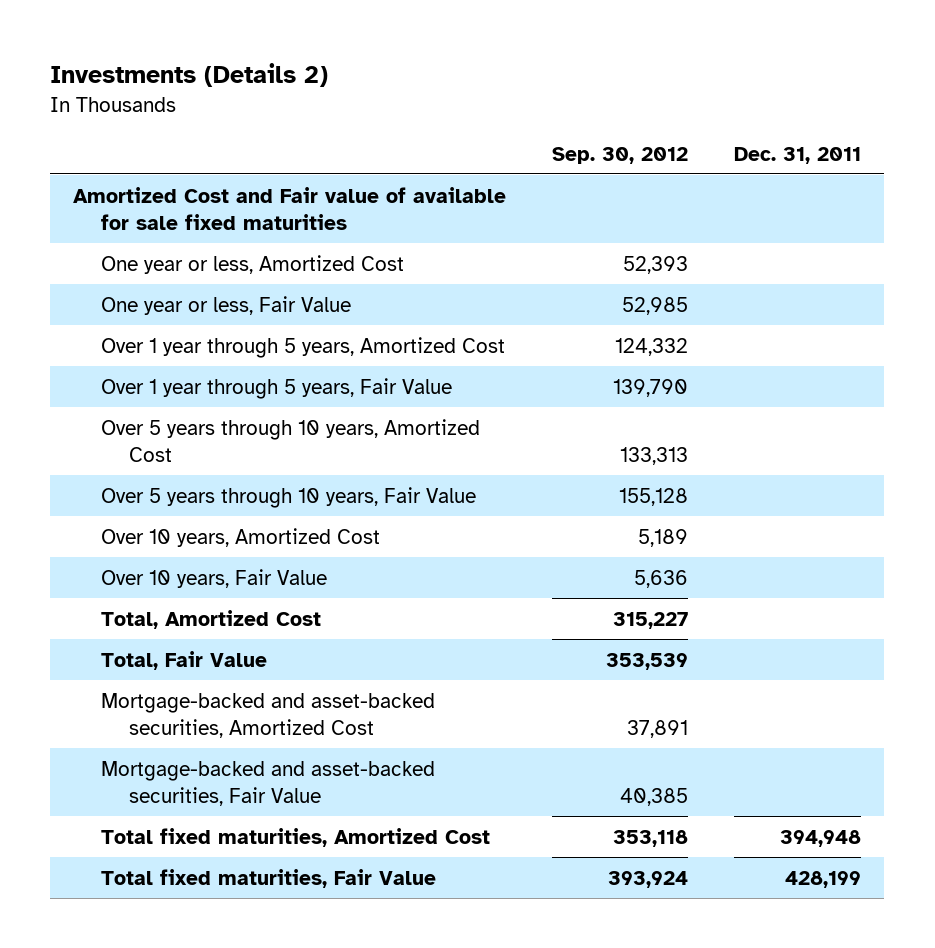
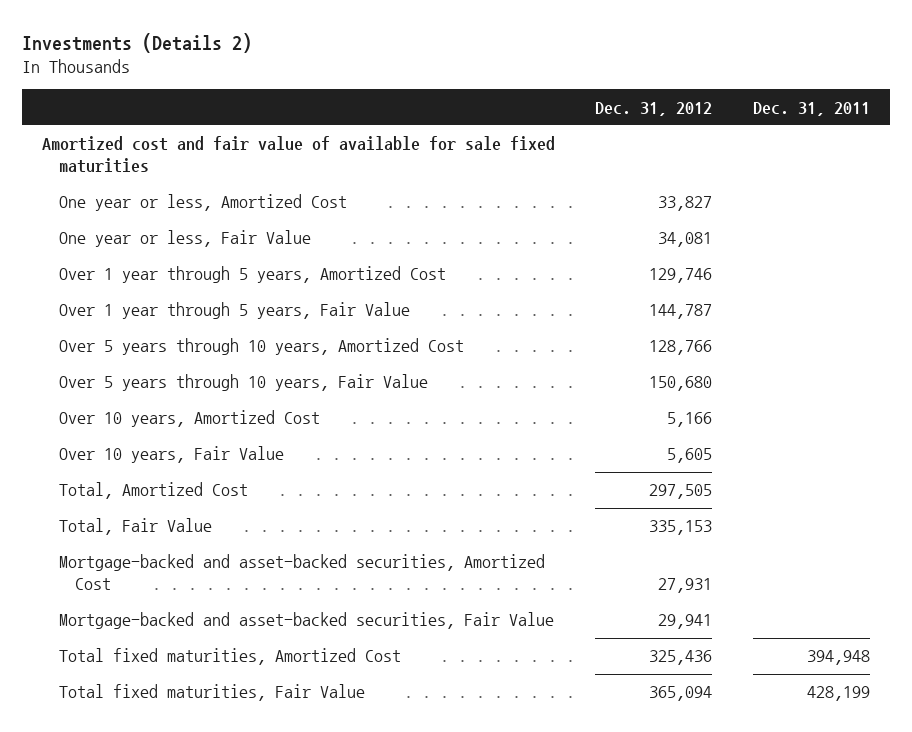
[552,146,689,164] Sep. 30, 2012 -> none
none -> [595,101,713,116] Dec. 31, 2012
[73,186,507,230] Amortized Cost and Fair value of available for sale fixed maturities -> [41,136,555,174] Amortized cost and fair value of available for sale fixed maturities

